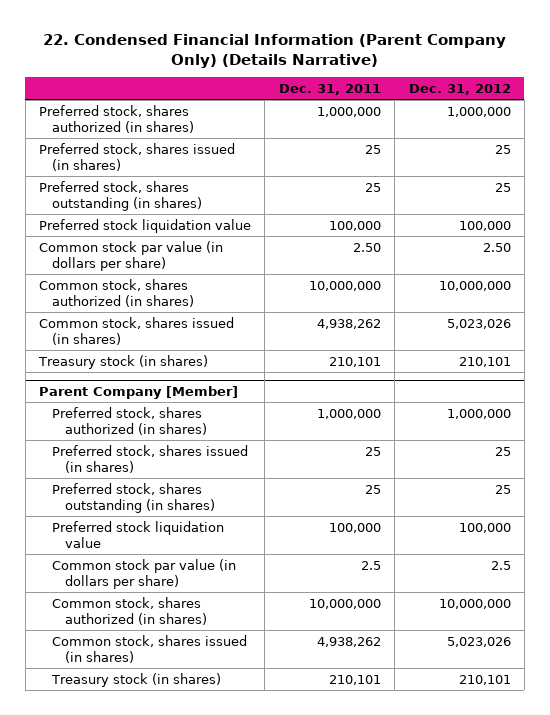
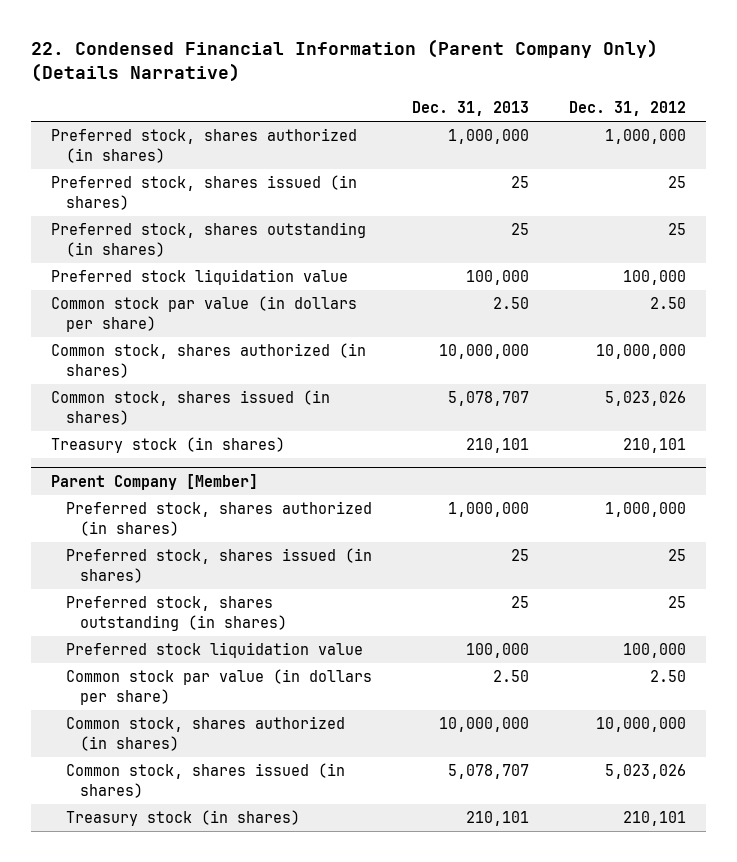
[278,84,381,96] Dec. 31, 2011 -> none
none -> [411,101,529,117] Dec. 31, 2013
[490,560,511,570] 2.5 -> [649,670,686,683] 2.50

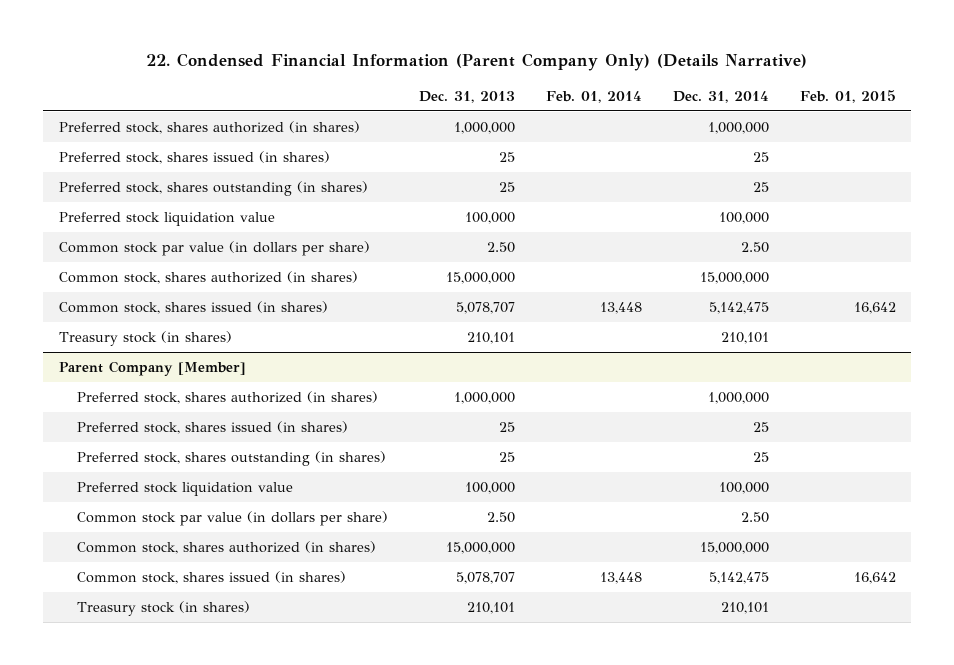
[568,101,686,117] Dec. 31, 2012 -> none
none -> [546,90,643,103] Feb. 01, 2014
none -> [672,90,769,103] Dec. 31, 2014
none -> [799,89,896,103] Feb. 01, 2015
[438,344,529,360] 10,000,000 -> [446,271,516,284] 15,000,000
[438,717,529,733] 10,000,000 -> [446,541,516,554] 15,000,000

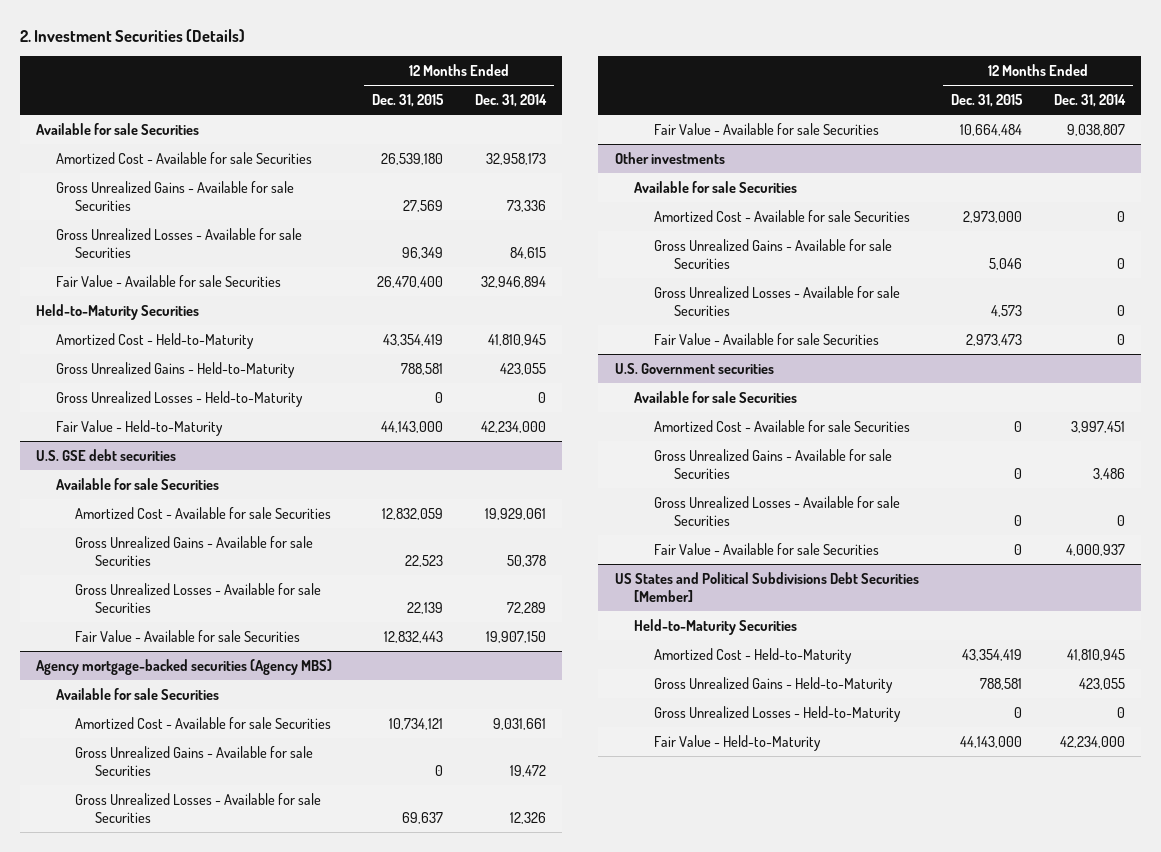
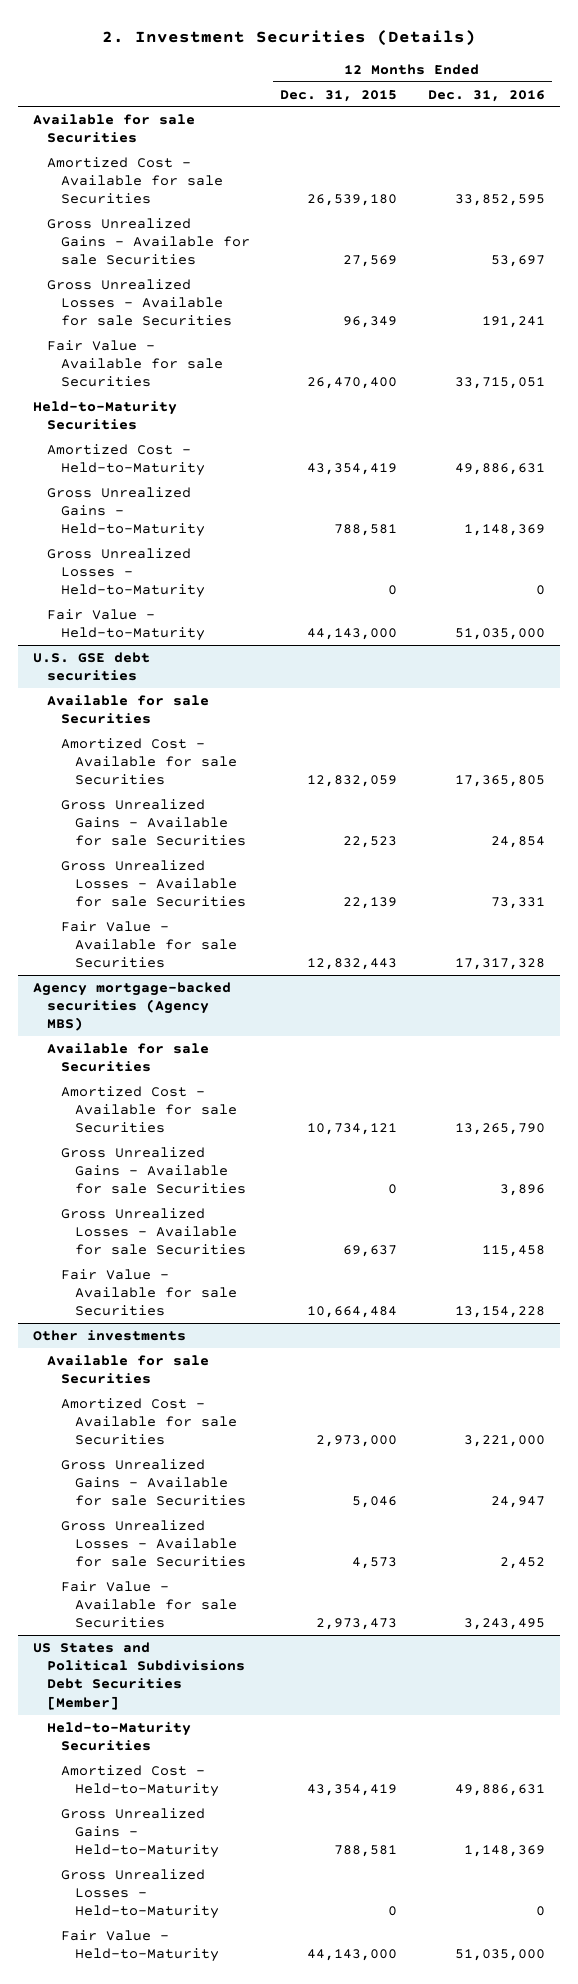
[475,94,548,108] Dec. 31, 2014 -> none
none -> [427,89,545,102] Dec. 31, 2016
[614,362,774,374] U.S. Government securities -> none
[634,390,798,403] Available for sale Securities -> none
[654,419,911,432] Amortized Cost - Available for sale Securities -> none
[654,448,893,480] Gross Unrealized Gains - Available for sale Securities -> none
[654,495,901,527] Gross Unrealized Losses - Available for sale Securities -> none
[654,542,880,555] Fair Value - Available for sale Securities -> none

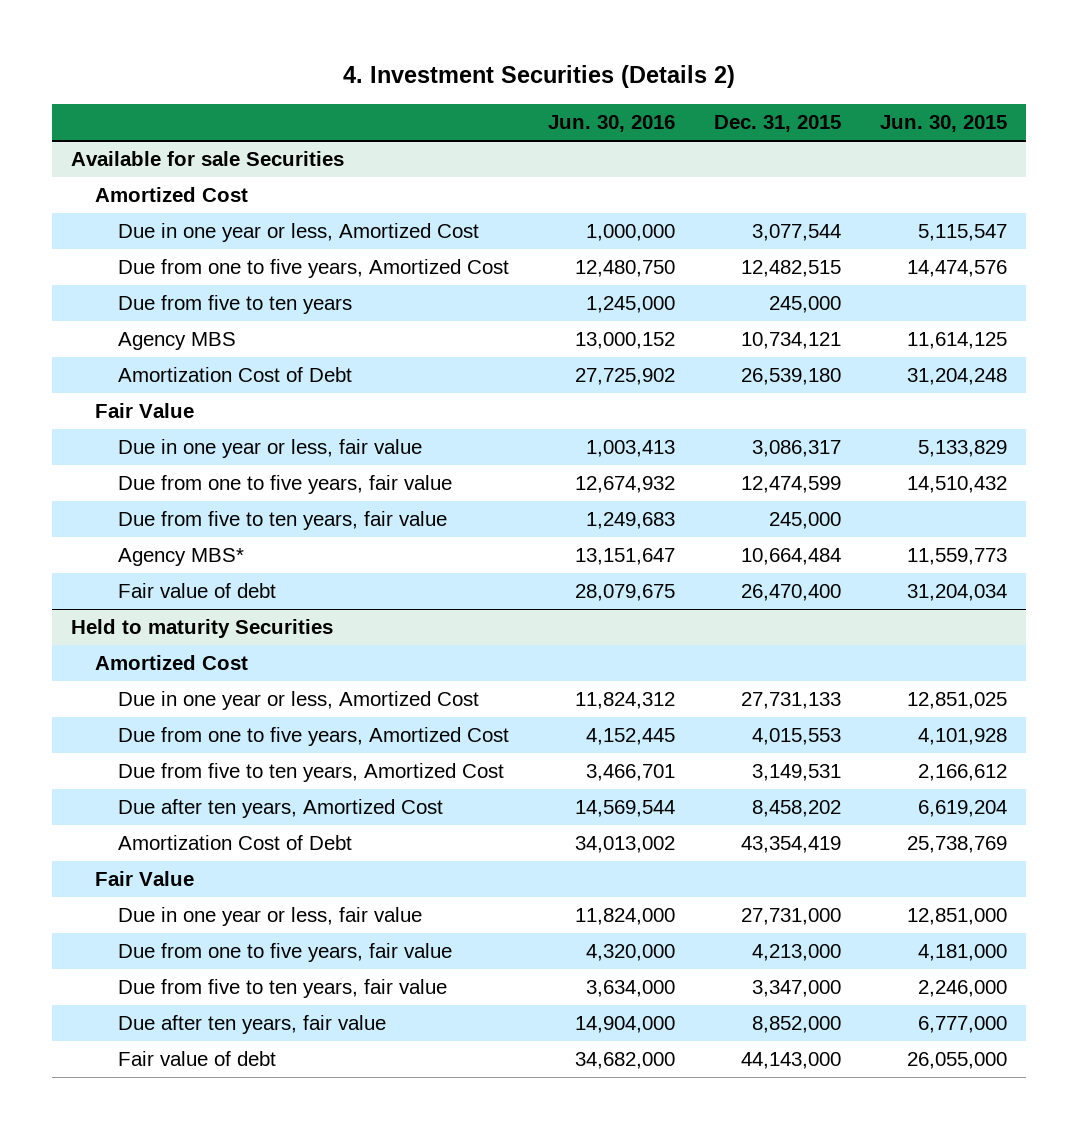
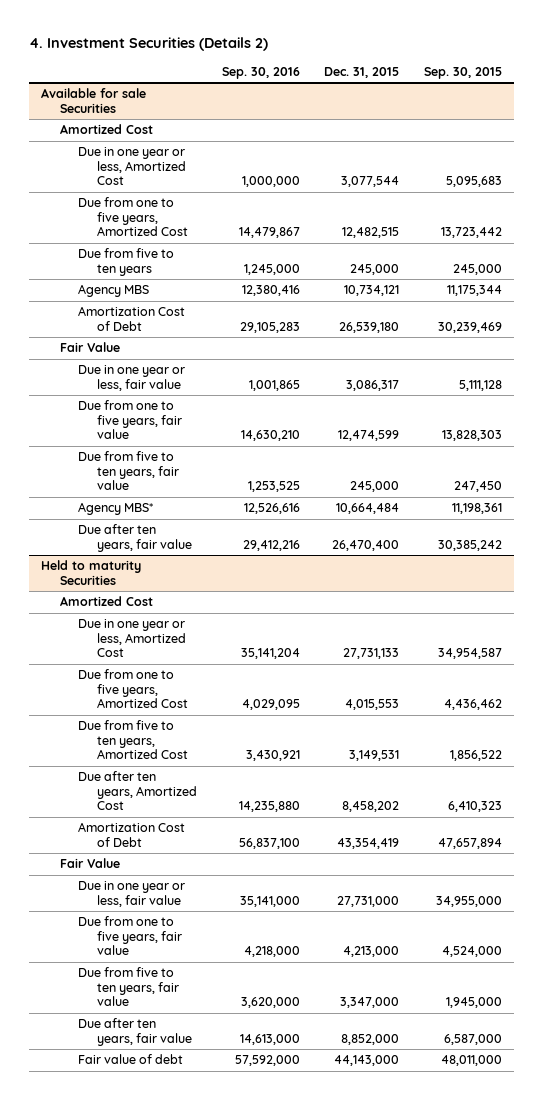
[547,114,675,132] Jun. 30, 2016 -> none
[879,114,1007,132] Jun. 30, 2015 -> none
none -> [221,66,300,79] Sep. 30, 2016
none -> [423,66,502,79] Sep. 30, 2015
[117,583,276,599] Fair value of debt -> [78,524,193,552] Due after ten years, fair value

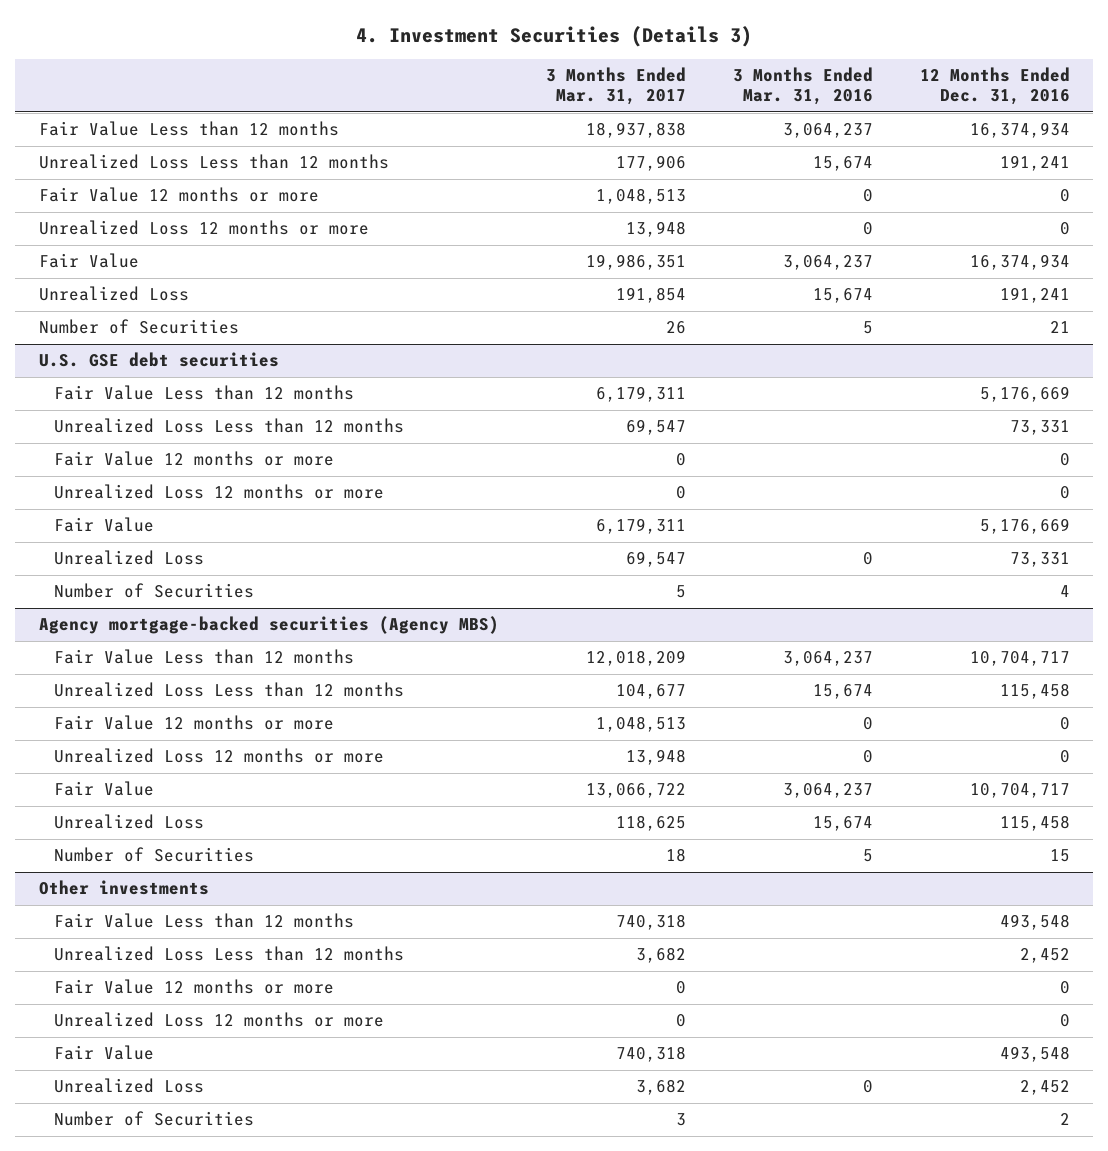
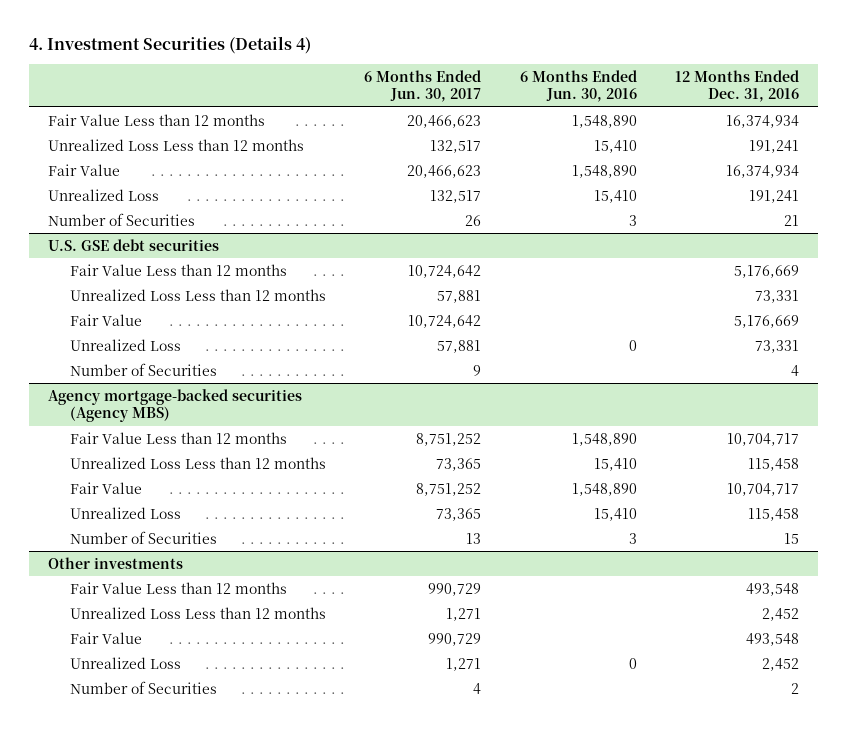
[356,25,753,47] 4. Investment Securities (Details 3) -> [29,36,312,55] 4. Investment Securities (Details 4)
[545,67,686,106] 3 Months Ended Mar. 31, 2017 -> none
[732,67,873,106] 3 Months Ended Mar. 31, 2016 -> none
none -> [364,69,482,103] 6 Months Ended Jun. 30, 2017
none -> [519,69,637,103] 6 Months Ended Jun. 30, 2016
[38,187,319,203] Fair Value 12 months or more -> none
[38,220,369,236] Unrealized Loss 12 months or more -> none
[54,451,335,467] Fair Value 12 months or more -> none
[54,484,385,500] Unrealized Loss 12 months or more -> none
[54,715,335,731] Fair Value 12 months or more -> none
[54,748,385,764] Unrealized Loss 12 months or more -> none
[54,979,335,995] Fair Value 12 months or more -> none
[54,1012,385,1028] Unrealized Loss 12 months or more -> none

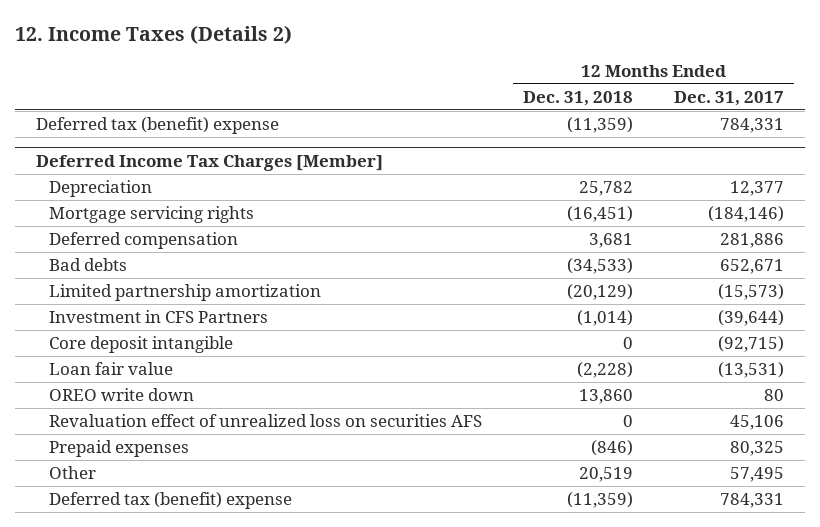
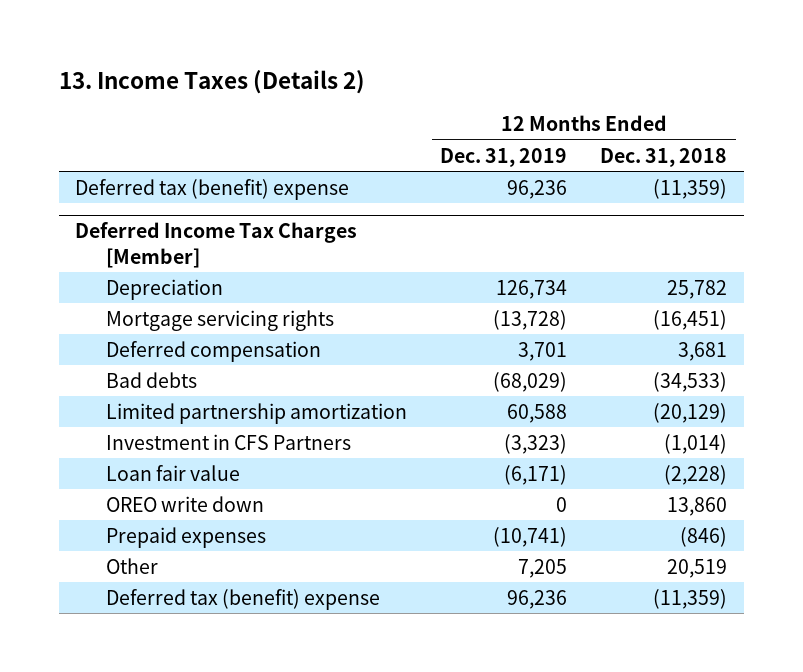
[15,25,293,45] 12. Income Taxes (Details 2) -> [58,70,365,95] 13. Income Taxes (Details 2)
[674,90,785,106] Dec. 31, 2017 -> none
none -> [440,147,568,167] Dec. 31, 2019
[49,336,234,354] Core deposit intangible -> none
[49,414,483,428] Revaluation effect of unrealized loss on securities AFS -> none

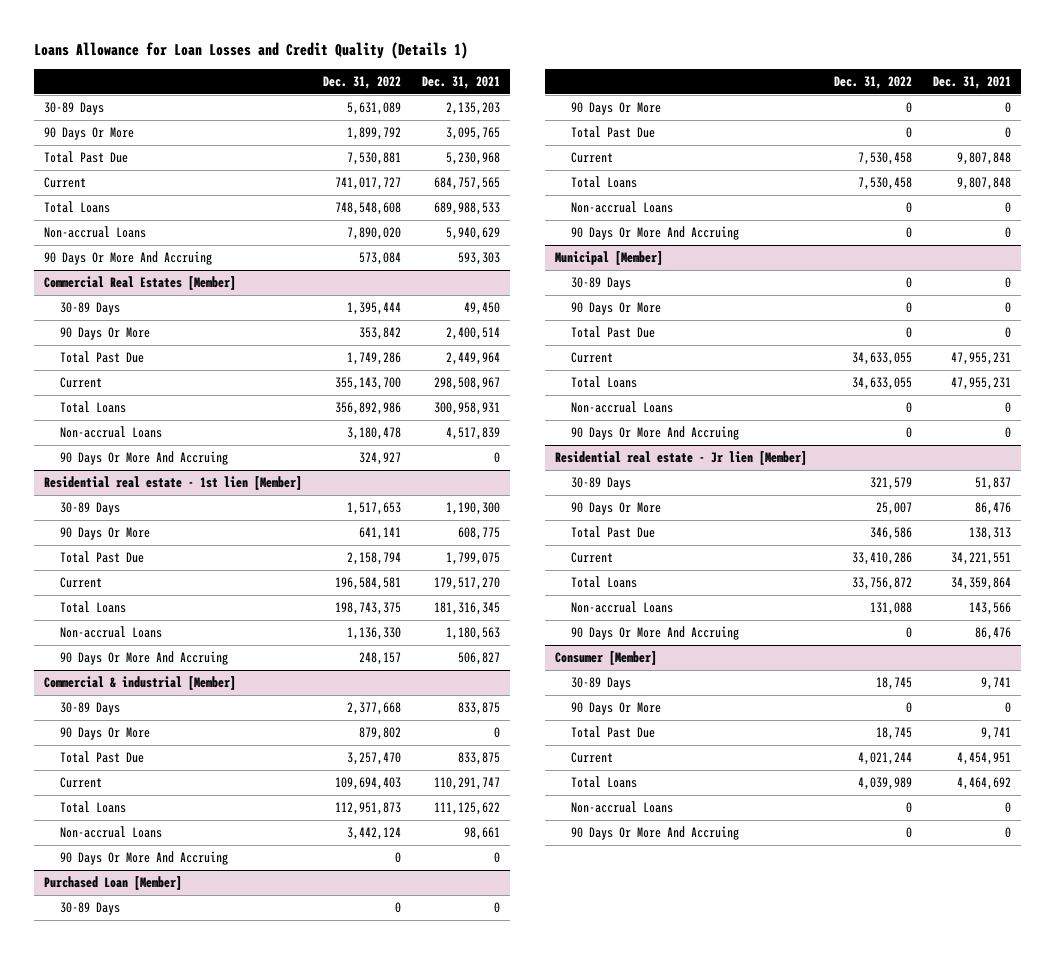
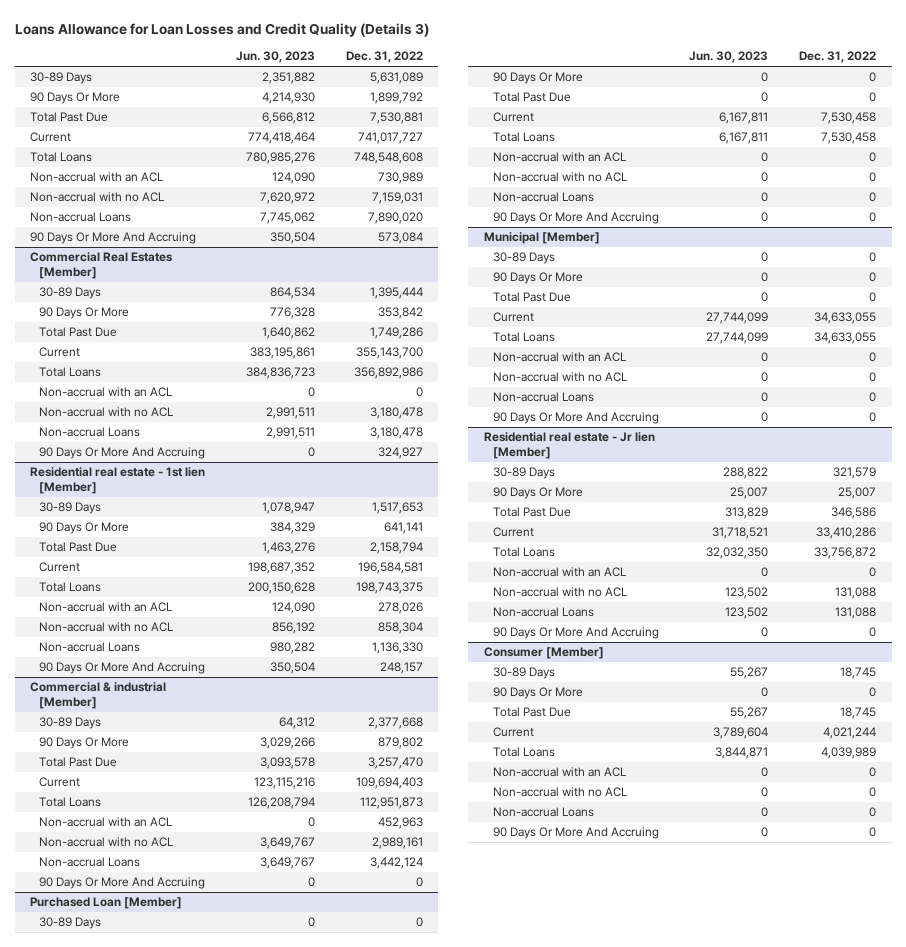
[33,42,468,60] Loans Allowance for Loan Losses and Credit Quality (Details 1) -> [14,22,429,37] Loans Allowance for Loan Losses and Credit Quality (Details 3)
[422,76,501,90] Dec. 31, 2021 -> none
none -> [235,51,315,64] Jun. 30, 2023
none -> [30,172,164,183] Non-accrual with an ACL
none -> [30,192,165,203] Non-accrual with no ACL
none -> [39,387,173,398] Non-accrual with an ACL
none -> [39,407,174,418] Non-accrual with no ACL
none -> [39,602,173,613] Non-accrual with an ACL
none -> [39,622,174,633] Non-accrual with no ACL
none -> [39,817,173,828] Non-accrual with an ACL
none -> [39,837,174,848] Non-accrual with no ACL
none -> [492,152,626,163] Non-accrual with an ACL
none -> [492,172,627,183] Non-accrual with no ACL
none -> [492,352,626,363] Non-accrual with an ACL
none -> [492,372,627,383] Non-accrual with no ACL
none -> [492,567,626,578] Non-accrual with an ACL
none -> [492,587,627,598] Non-accrual with no ACL
none -> [492,767,626,778] Non-accrual with an ACL
none -> [492,787,627,798] Non-accrual with no ACL

